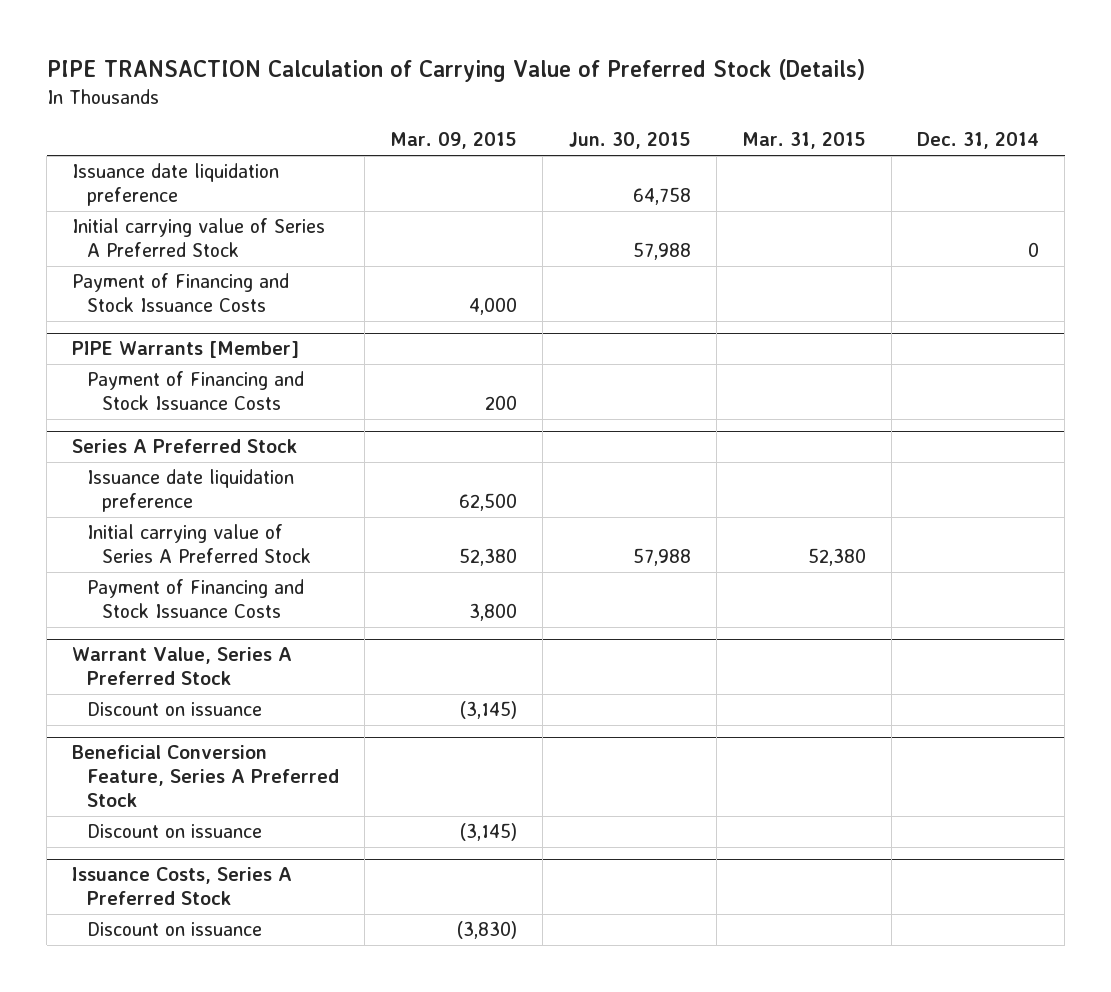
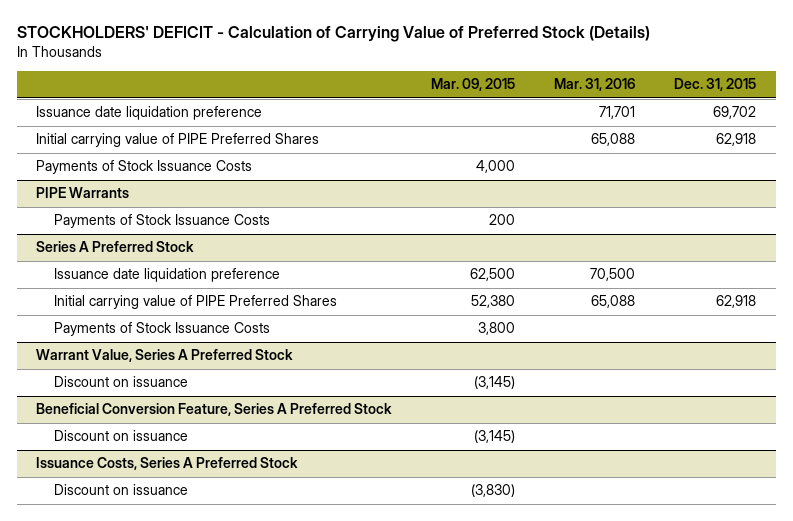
[46,59,865,83] PIPE TRANSACTION Calculation of Carrying Value of Preferred Stock (Details) -> [16,26,650,43] STOCKHOLDERS' DEFICIT - Calculation of Carrying Value of Preferred Stock (Details)
[568,132,691,150] Jun. 30, 2015 -> none
[741,132,866,150] Mar. 31, 2015 -> none
[917,132,1040,150] Dec. 31, 2014 -> none
none -> [554,78,636,92] Mar. 31, 2016
none -> [674,78,757,92] Dec. 31, 2015
[72,218,326,258] Initial carrying value of Series A Preferred Stock -> [36,133,320,148] Initial carrying value of PIPE Preferred Shares
[72,273,290,313] Payment of Financing and Stock Issuance Costs -> [36,160,253,175] Payments of Stock Issuance Costs
[72,341,300,359] PIPE Warrants [Member] -> [36,187,130,199] PIPE Warrants
[87,371,305,411] Payment of Financing and Stock Issuance Costs -> [54,214,271,229] Payments of Stock Issuance Costs
[87,524,312,564] Initial carrying value of Series A Preferred Stock -> [54,295,338,310] Initial carrying value of PIPE Preferred Shares
[87,579,305,619] Payment of Financing and Stock Issuance Costs -> [54,322,271,337] Payments of Stock Issuance Costs

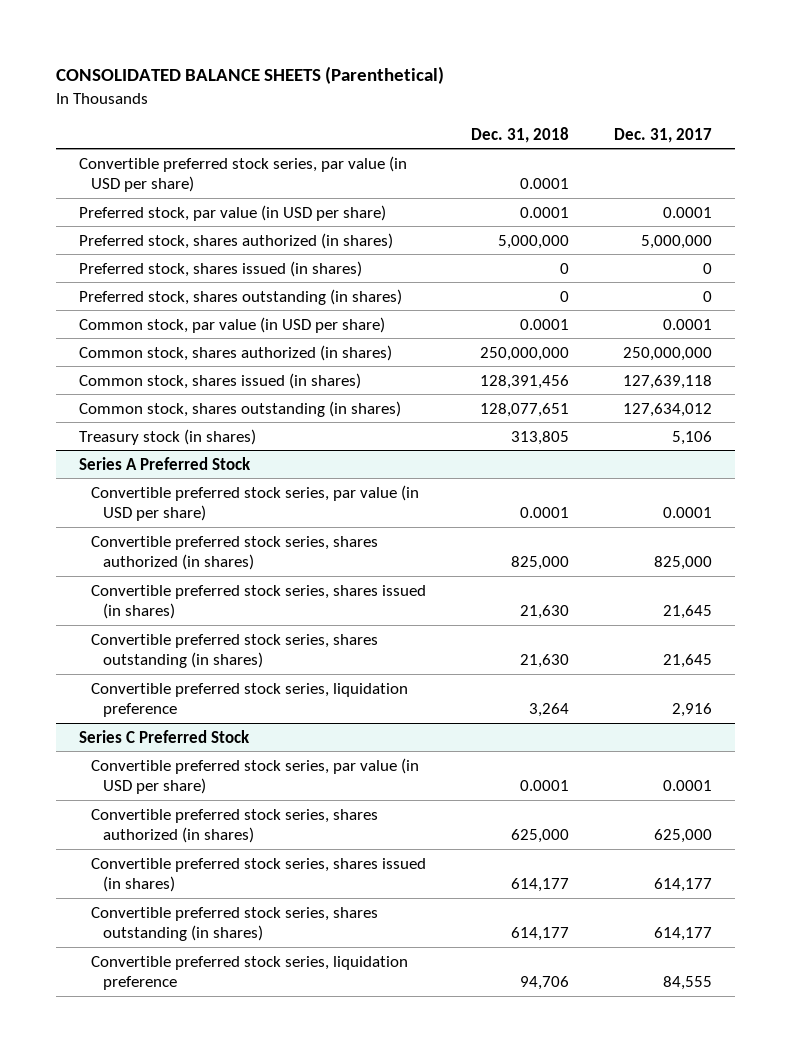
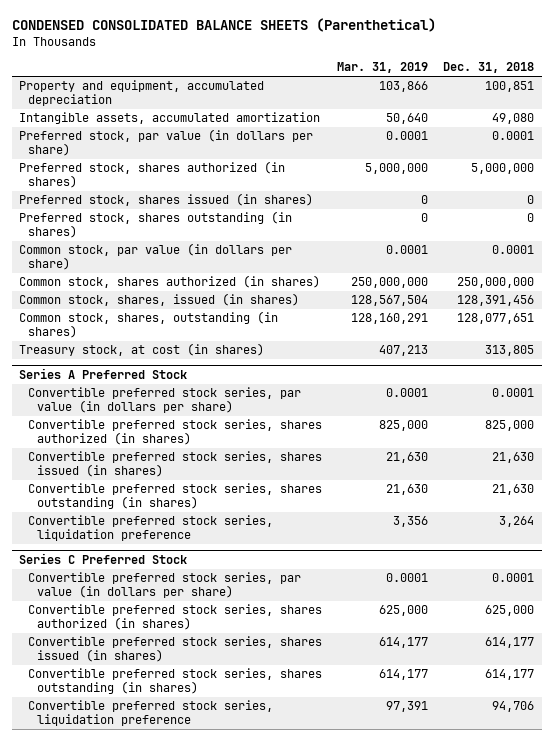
[55,66,444,85] CONSOLIDATED BALANCE SHEETS (Parenthetical) -> [11,18,436,33] CONDENSED CONSOLIDATED BALANCE SHEETS (Parenthetical)
[614,127,713,143] Dec. 31, 2017 -> none
none -> [337,62,429,74] Mar. 31, 2019
[78,155,407,193] Convertible preferred stock series, par value (in USD per share) -> none
none -> [19,80,265,107] Property and equipment, accumulated depreciation
none -> [19,112,321,125] Intangible assets, accumulated amortization
[78,204,386,221] Preferred stock, par value (in USD per share) -> [19,129,314,157] Preferred stock, par value (in dollars per share)
[78,316,385,333] Common stock, par value (in USD per share) -> [19,243,293,271] Common stock, par value (in dollars per share)
[78,372,361,389] Common stock, shares issued (in shares) -> [19,293,300,307] Common stock, shares, issued (in shares)
[78,400,401,417] Common stock, shares outstanding (in shares) -> [19,311,279,339] Common stock, shares, outstanding (in shares)
[78,428,256,445] Treasury stock (in shares) -> [19,343,265,357] Treasury stock, at cost (in shares)
[90,484,419,522] Convertible preferred stock series, par value (in USD per share) -> [28,387,302,414] Convertible preferred stock series, par value (in dollars per share)
[90,757,419,795] Convertible preferred stock series, par value (in USD per share) -> [28,572,302,599] Convertible preferred stock series, par value (in dollars per share)

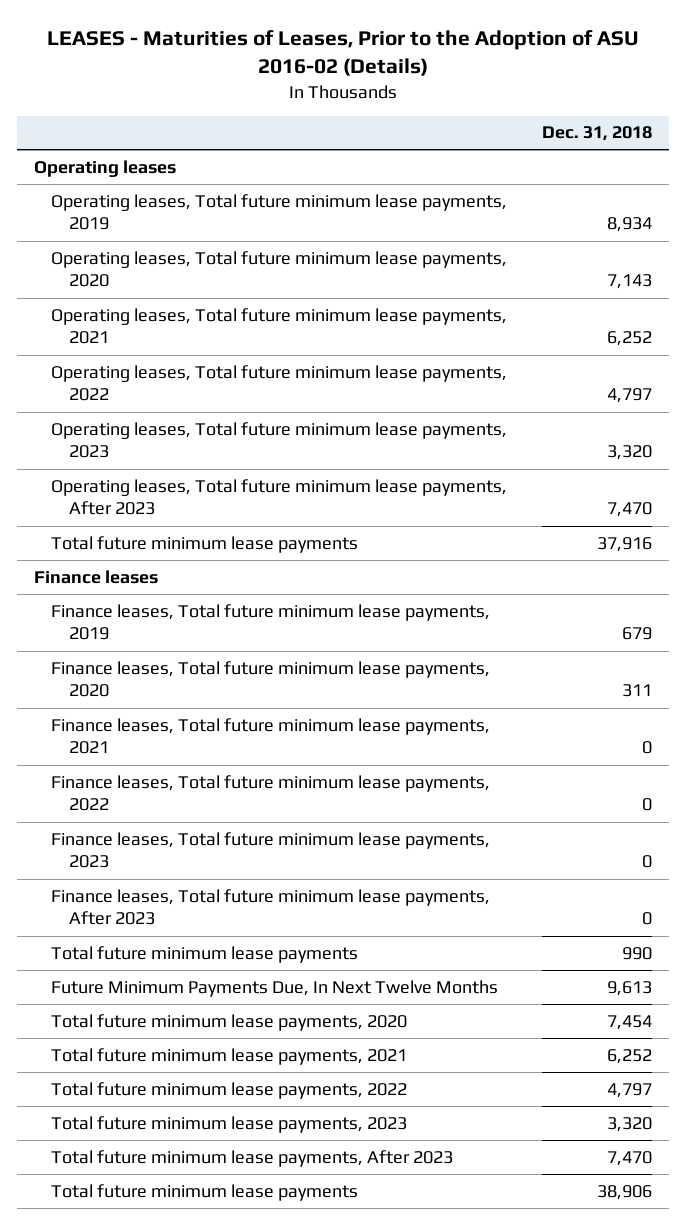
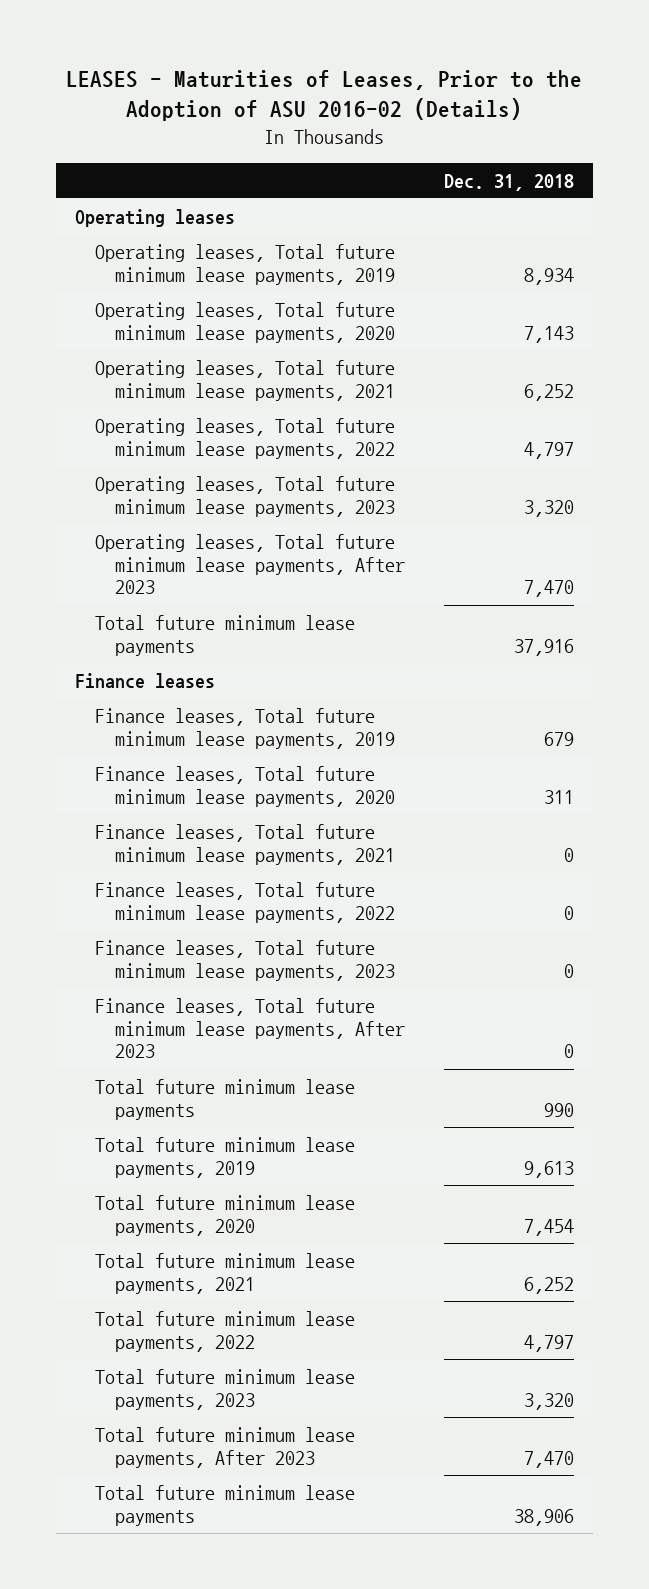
[51,979,499,997] Future Minimum Payments Due, In Next Twelve Months -> [95,1136,356,1178] Total future minimum lease payments, 2019

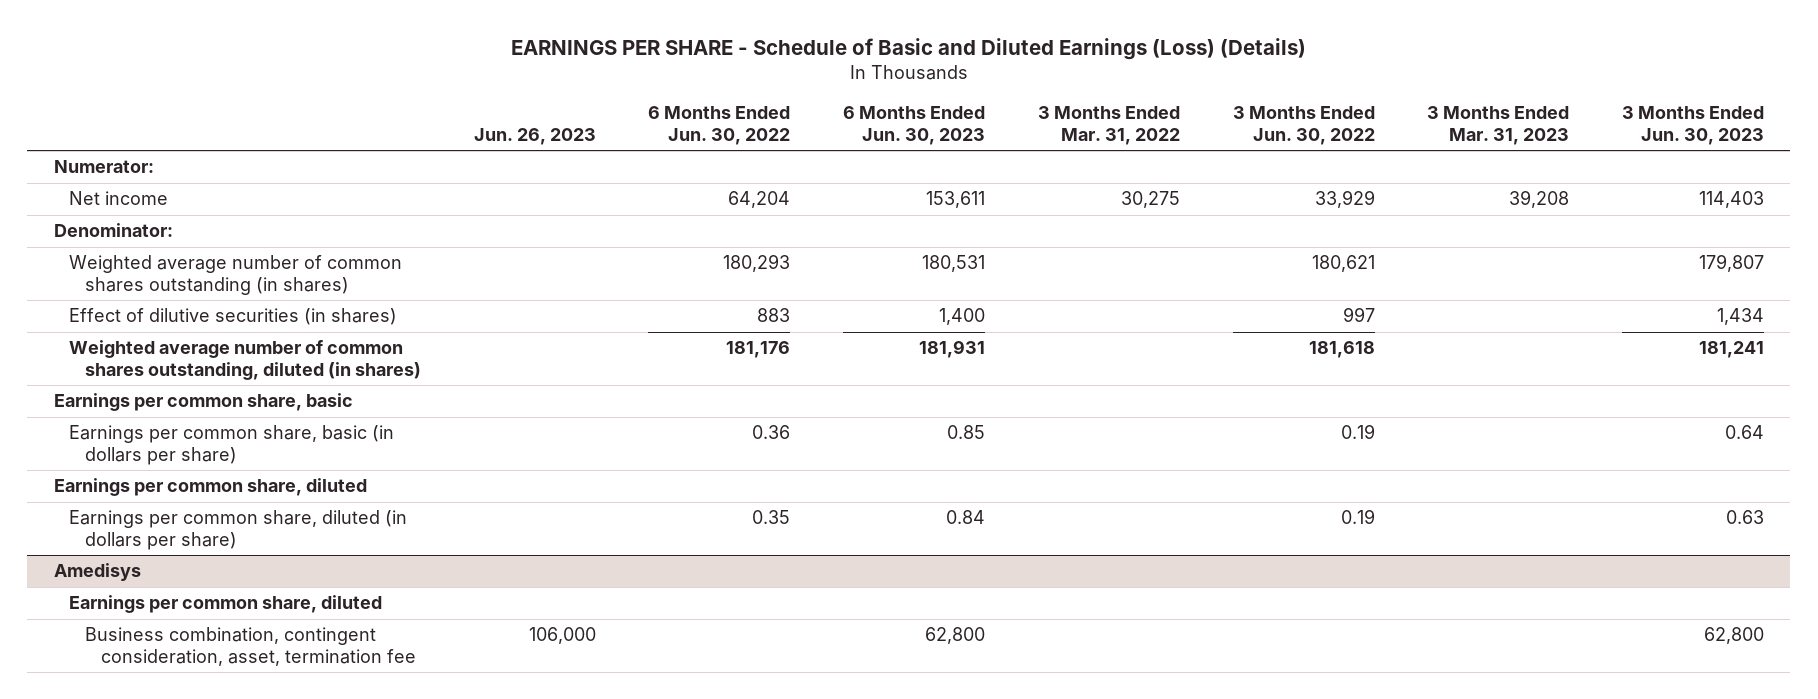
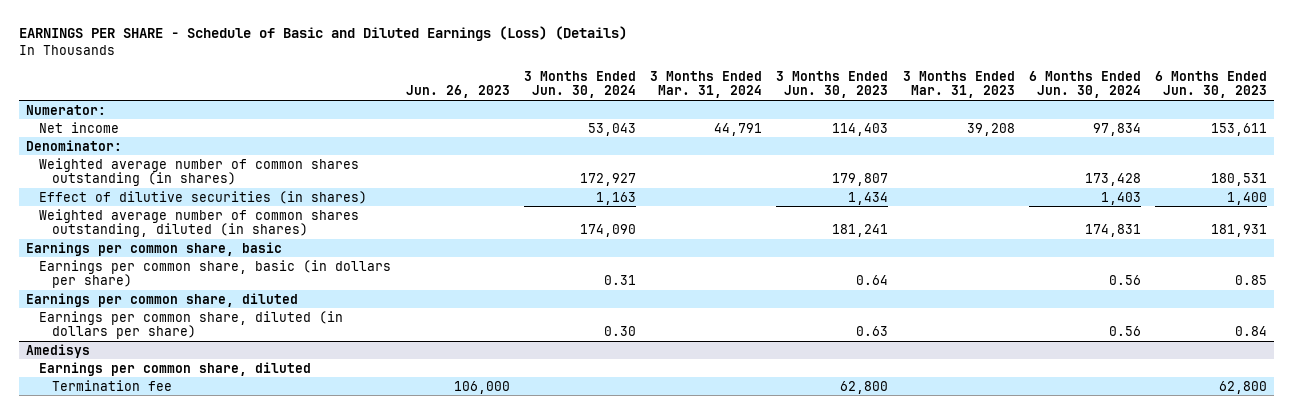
[648,106,791,145] 6 Months Ended Jun. 30, 2022 -> none
[1037,106,1180,145] 3 Months Ended Mar. 31, 2022 -> none
[1232,106,1375,145] 3 Months Ended Jun. 30, 2022 -> none
none -> [523,70,636,99] 3 Months Ended Jun. 30, 2024
none -> [650,70,763,99] 3 Months Ended Mar. 31, 2024
none -> [1028,70,1141,99] 6 Months Ended Jun. 30, 2024
[85,627,416,666] Business combination, contingent consideration, asset, termination fee -> [52,379,173,391] Termination fee

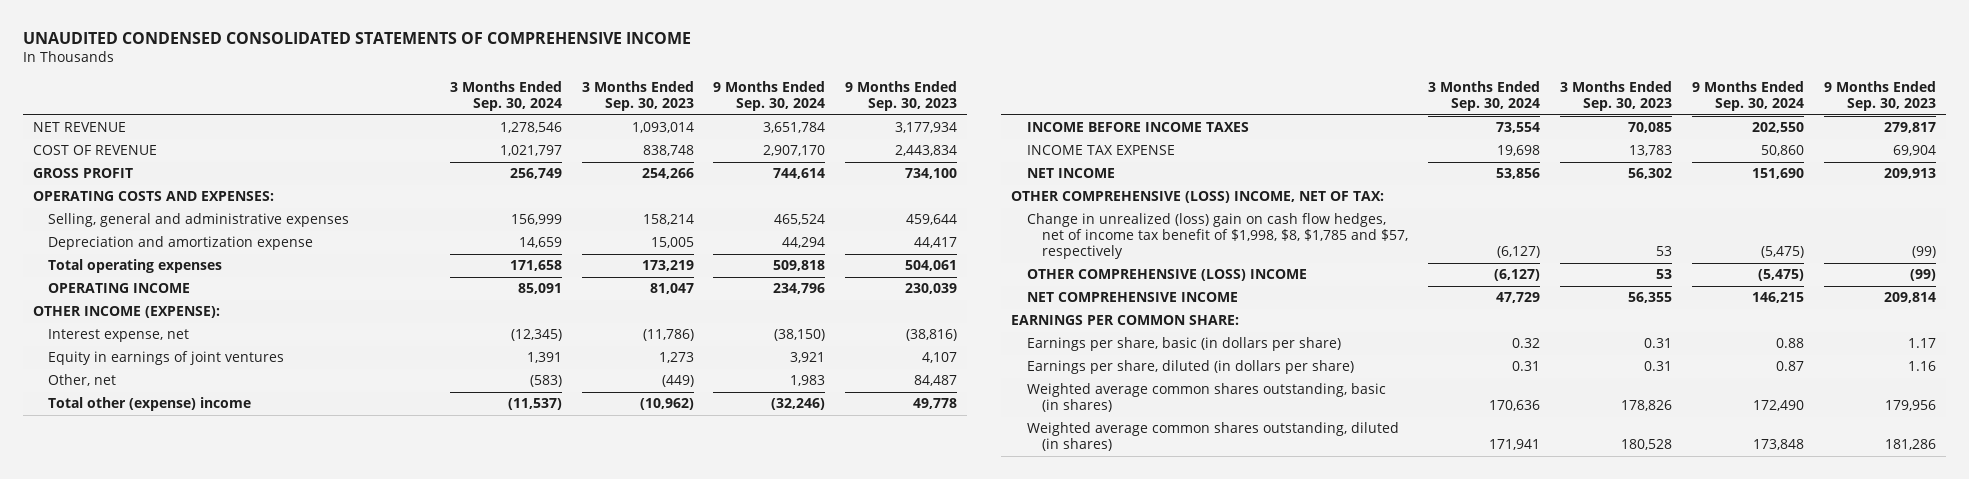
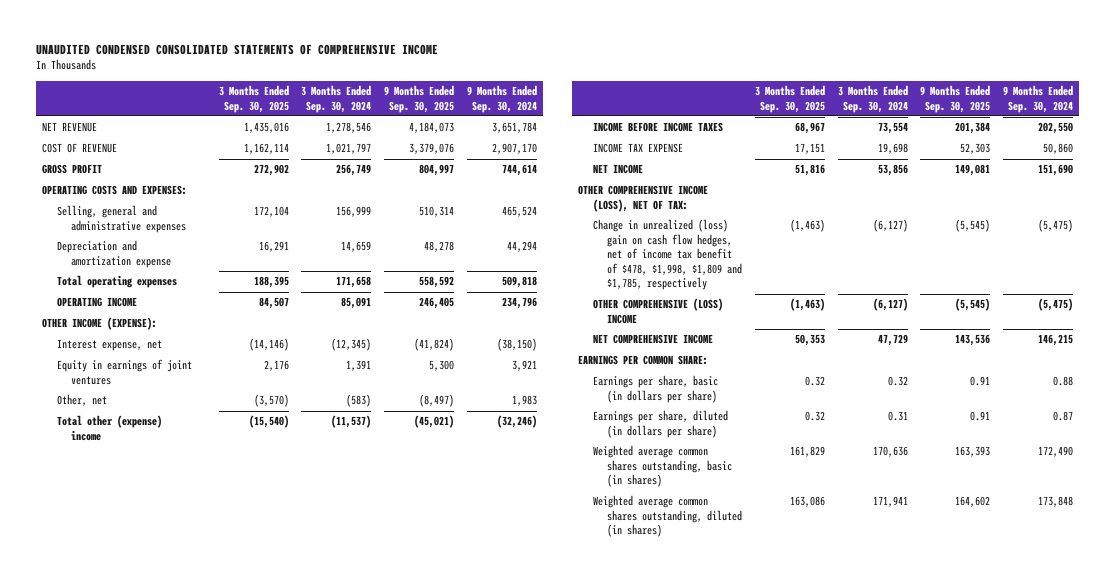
[581,81,694,112] 3 Months Ended Sep. 30, 2023 -> none
[845,81,958,112] 9 Months Ended Sep. 30, 2023 -> none
none -> [218,85,289,113] 3 Months Ended Sep. 30, 2025
none -> [384,85,455,113] 9 Months Ended Sep. 30, 2025
[1011,191,1385,204] OTHER COMPREHENSIVE (LOSS) INCOME, NET OF TAX: -> [578,185,709,212] OTHER COMPREHENSIVE INCOME (LOSS), NET OF TAX:
[1026,213,1409,260] Change in unrealized (loss) gain on cash flow hedges, net of income tax benefit of $1,998, $8, $1,785 and $57, respectively -> [592,219,743,291] Change in unrealized (loss) gain on cash flow hedges, net of income tax benefit of $478, $1,998, $1,809 and $1,785, respectively

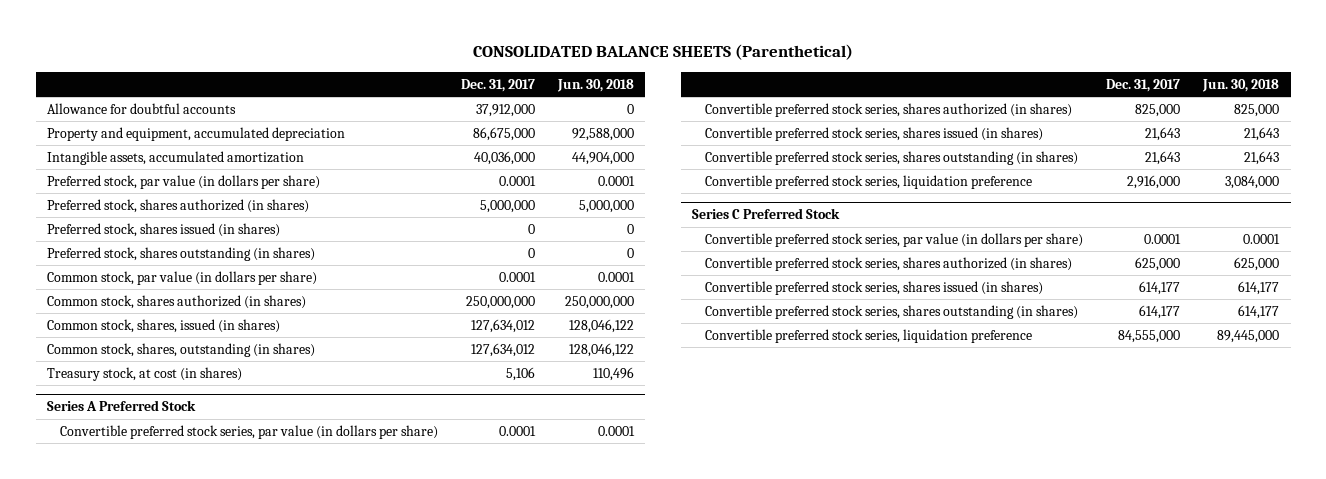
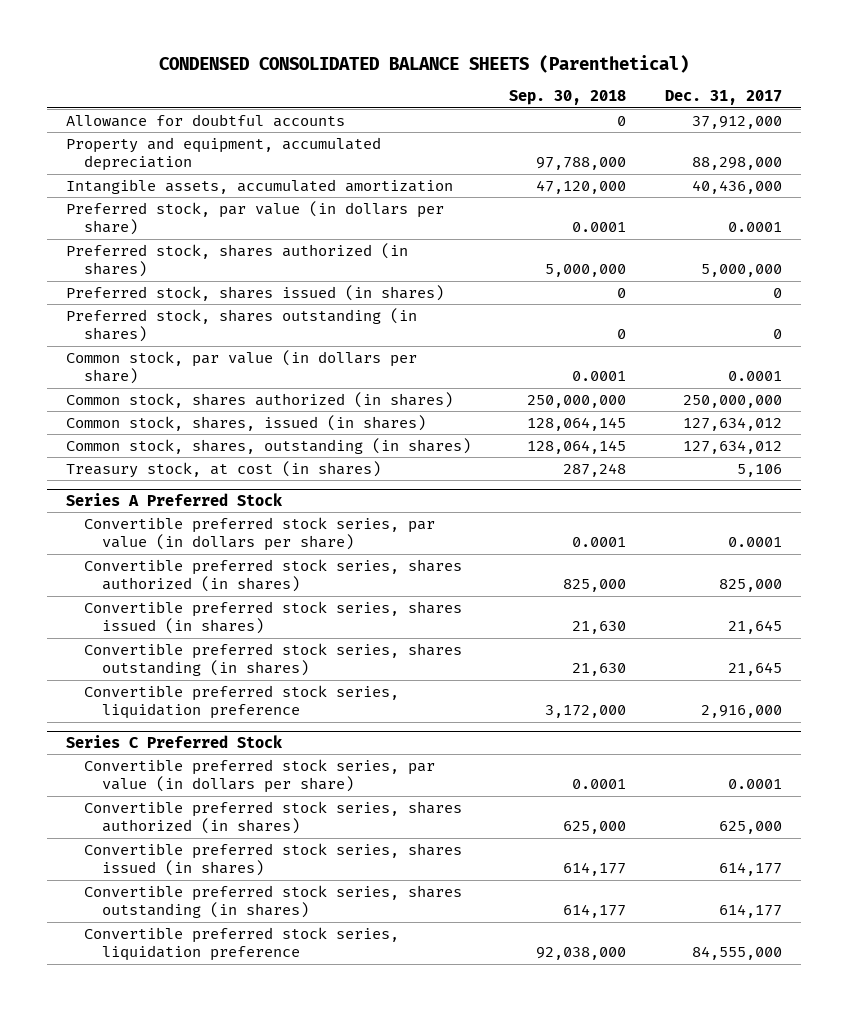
[473,44,854,61] CONSOLIDATED BALANCE SHEETS (Parenthetical) -> [158,54,689,73] CONDENSED CONSOLIDATED BALANCE SHEETS (Parenthetical)
[556,78,634,92] Jun. 30, 2018 -> none
none -> [509,90,627,106] Sep. 30, 2018
[472,127,535,142] 86,675,000 -> [691,157,782,171] 88,298,000
[473,151,535,166] 40,036,000 -> [691,179,782,194] 40,436,000
[1144,127,1180,142] 21,643 -> [727,620,782,635] 21,645
[1144,151,1180,166] 21,643 -> [727,662,782,677] 21,645

